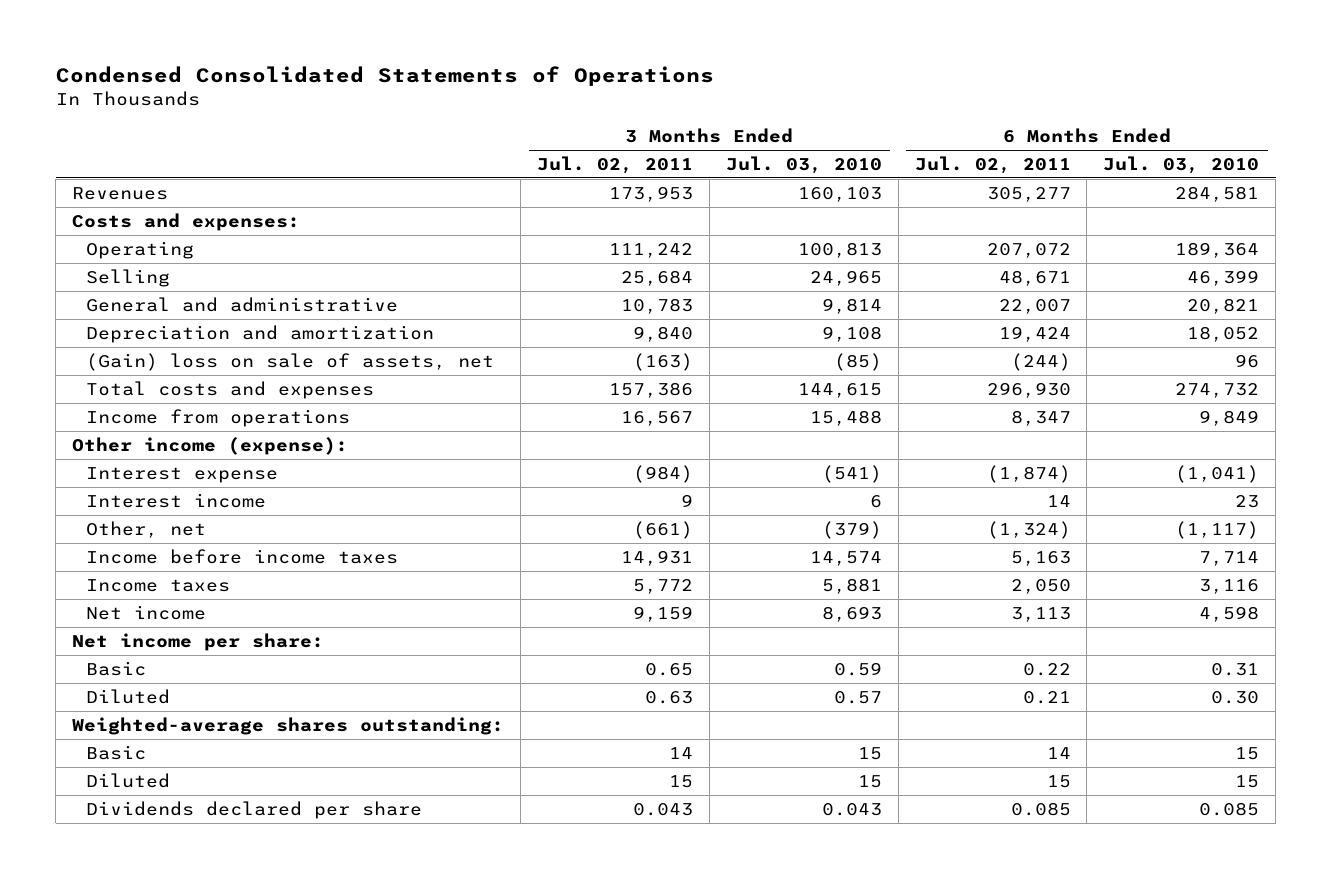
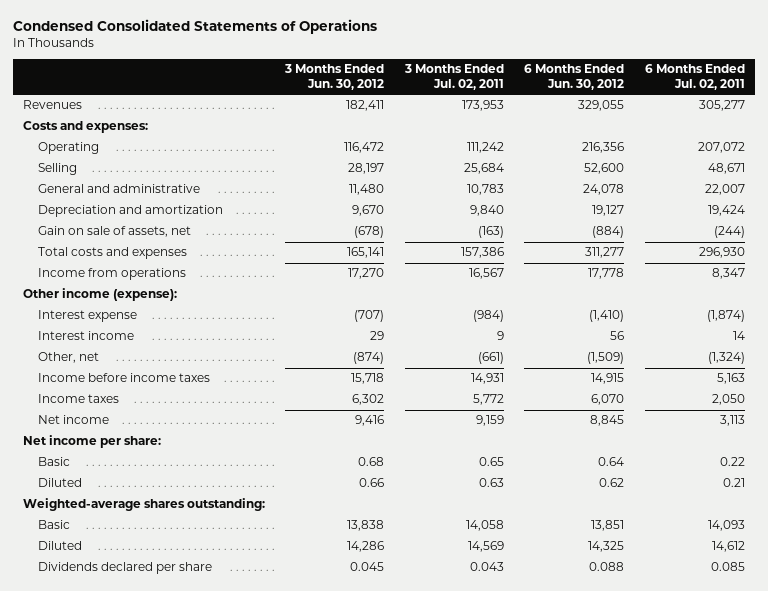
[725,155,882,174] Jul. 03, 2010 -> none
[1103,155,1260,174] Jul. 03, 2010 -> none
none -> [284,64,385,90] 3 Months Ended Jun. 30, 2012
none -> [524,64,625,90] 6 Months Ended Jun. 30, 2012
[86,352,495,371] (Gain) loss on sale of assets, net -> [37,226,191,238] Gain on sale of assets, net
[669,746,694,759] 14 -> [465,520,504,532] 14,058
[1046,746,1071,759] 14 -> [707,520,745,532] 14,093
[669,774,694,788] 15 -> [467,541,504,553] 14,569
[1046,774,1071,788] 15 -> [711,541,745,553] 14,612

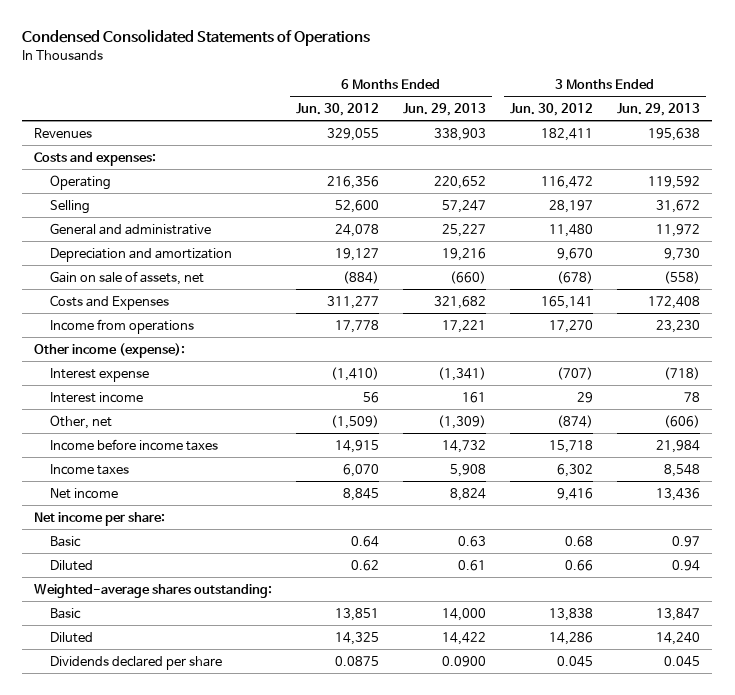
[403,64,504,90] 3 Months Ended Jul. 02, 2011 -> none
[644,64,745,90] 6 Months Ended Jul. 02, 2011 -> none
none -> [403,103,487,117] Jun. 29, 2013
none -> [617,103,701,117] Jun. 29, 2013
[37,247,187,260] Total costs and expenses -> [50,294,170,310] Costs and Expenses
[589,562,625,572] 0.088 -> [335,655,380,666] 0.0875

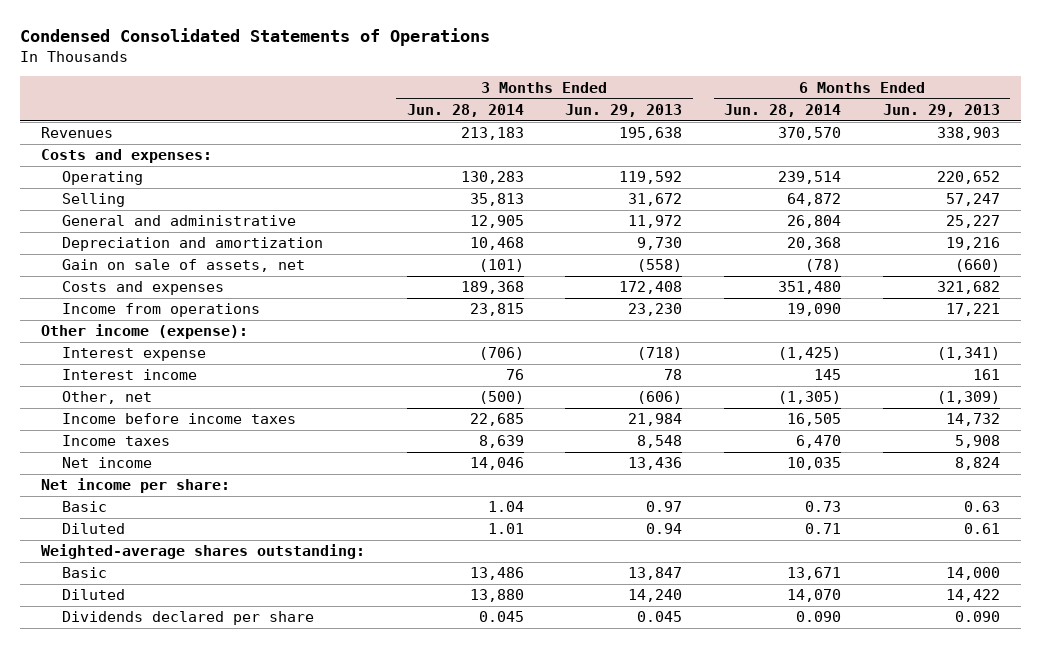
[296,103,380,117] Jun. 30, 2012 -> none
[510,103,594,117] Jun. 30, 2012 -> none
none -> [406,103,524,117] Jun. 28, 2014
none -> [724,103,842,117] Jun. 28, 2014
[50,294,170,310] Costs and Expenses -> [62,281,225,296] Costs and expenses
[442,655,487,667] 0.0900 -> [954,611,1000,623] 0.090

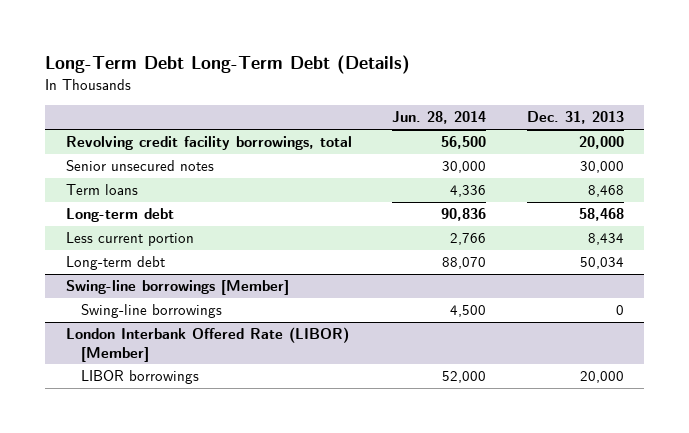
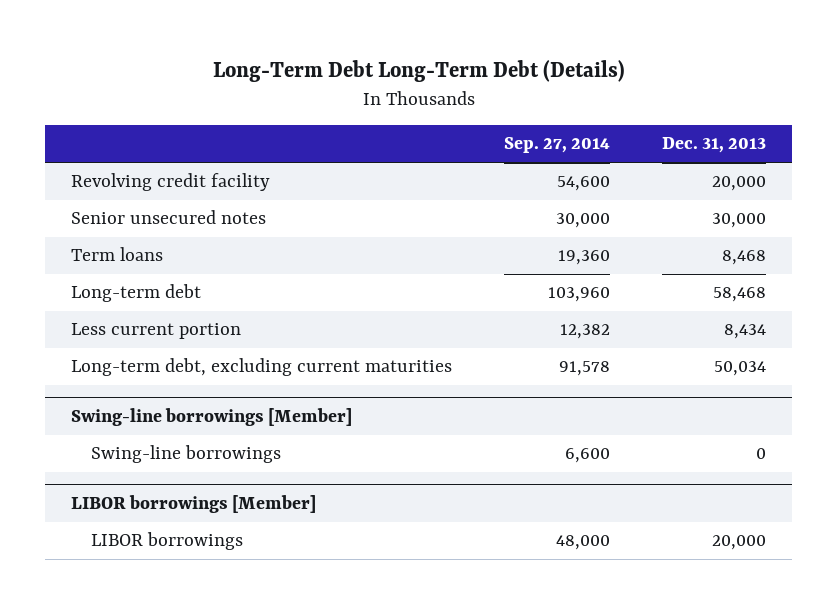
[392,111,487,125] Jun. 28, 2014 -> none
none -> [504,137,611,154] Sep. 27, 2014
[65,136,352,151] Revolving credit facility borrowings, total -> [71,173,271,192] Revolving credit facility
[65,256,165,271] Long-term debt -> [71,358,453,377] Long-term debt, excluding current maturities
[65,327,349,362] London Interbank Offered Rate (LIBOR) [Member] -> none
none -> [71,495,317,514] LIBOR borrowings [Member]

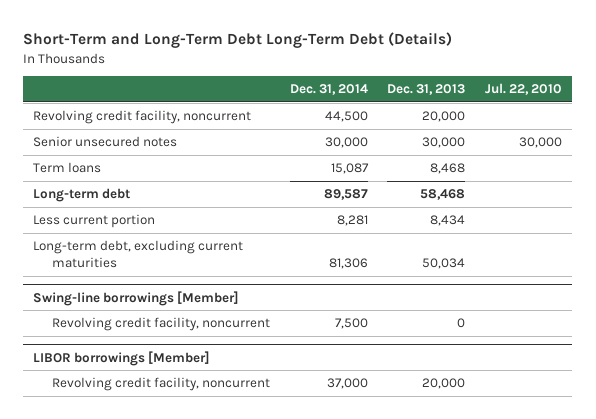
[212,59,625,82] Long-Term Debt Long-Term Debt (Details) -> [23,32,453,49] Short-Term and Long-Term Debt Long-Term Debt (Details)
[504,137,611,154] Sep. 27, 2014 -> none
none -> [289,84,368,96] Dec. 31, 2014
none -> [485,83,563,96] Jul. 22, 2010
[71,173,271,192] Revolving credit facility -> [33,110,252,125] Revolving credit facility, noncurrent
[91,445,282,464] Swing-line borrowings -> none
none -> [51,317,270,332] Revolving credit facility, noncurrent
[91,532,244,551] LIBOR borrowings -> none
none -> [51,377,270,392] Revolving credit facility, noncurrent

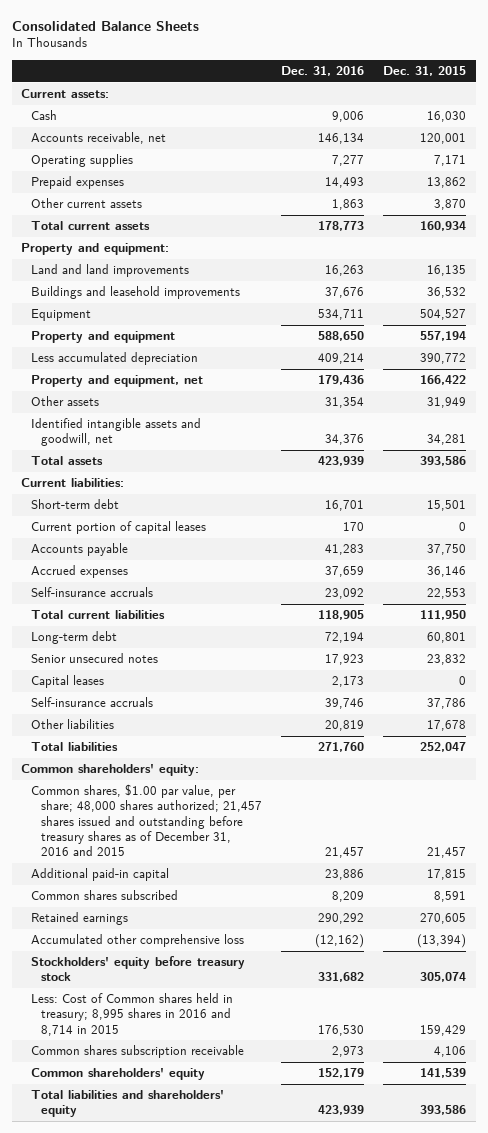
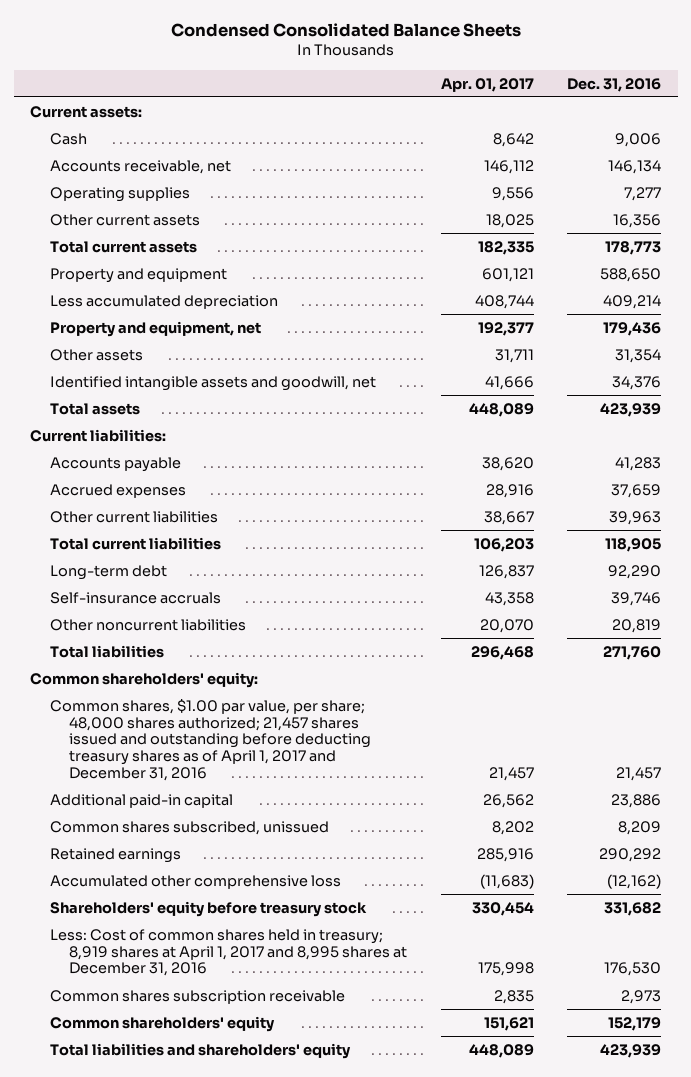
[11,20,199,31] Consolidated Balance Sheets -> [170,22,521,37] Condensed Consolidated Balance Sheets
[383,66,467,77] Dec. 31, 2015 -> none
none -> [440,77,534,92] Apr. 01, 2017
[31,176,125,190] Prepaid expenses -> none
[332,199,365,211] 1,863 -> [613,213,662,228] 16,356
[21,243,170,256] Property and equipment: -> none
[31,264,190,278] Land and land improvements -> none
[31,286,241,300] Buildings and leasehold improvements -> none
[31,309,92,322] Equipment -> none
[31,499,120,510] Short-term debt -> none
[31,521,207,535] Current portion of capital leases -> none
[31,587,154,598] Self-insurance accruals -> none
none -> [49,510,218,523] Other current liabilities
[31,653,159,664] Senior unsecured notes -> none
[31,675,105,689] Capital leases -> none
[325,632,365,644] 72,194 -> [608,564,662,579] 92,290
[31,719,115,730] Other liabilities -> [49,618,246,631] Other noncurrent liabilities
[31,784,262,856] Common shares, $1.00 par value, per share; 48,000 shares authorized; 21,457 shares issued and outstanding before treasury shares as of December 31, 2016 and 2015 -> [49,698,372,782] Common shares, $1.00 par value, per share; 48,000 shares authorized; 21,457 shares issued and outstanding before deducting treasury shares as of April 1, 2017 and December 31, 2016
[31,890,179,901] Common shares subscribed -> [49,820,329,835] Common shares subscribed, unissued
[31,956,246,982] Stockholders' equity before treasury stock -> [49,900,367,917] Shareholders' equity before treasury stock
[31,993,234,1036] Less: Cost of Common shares held in treasury; 8,995 shares in 2016 and 8,714 in 2015 -> [49,928,408,977] Less: Cost of common shares held in treasury; 8,919 shares at April 1, 2017 and 8,995 shares at December 31, 2016

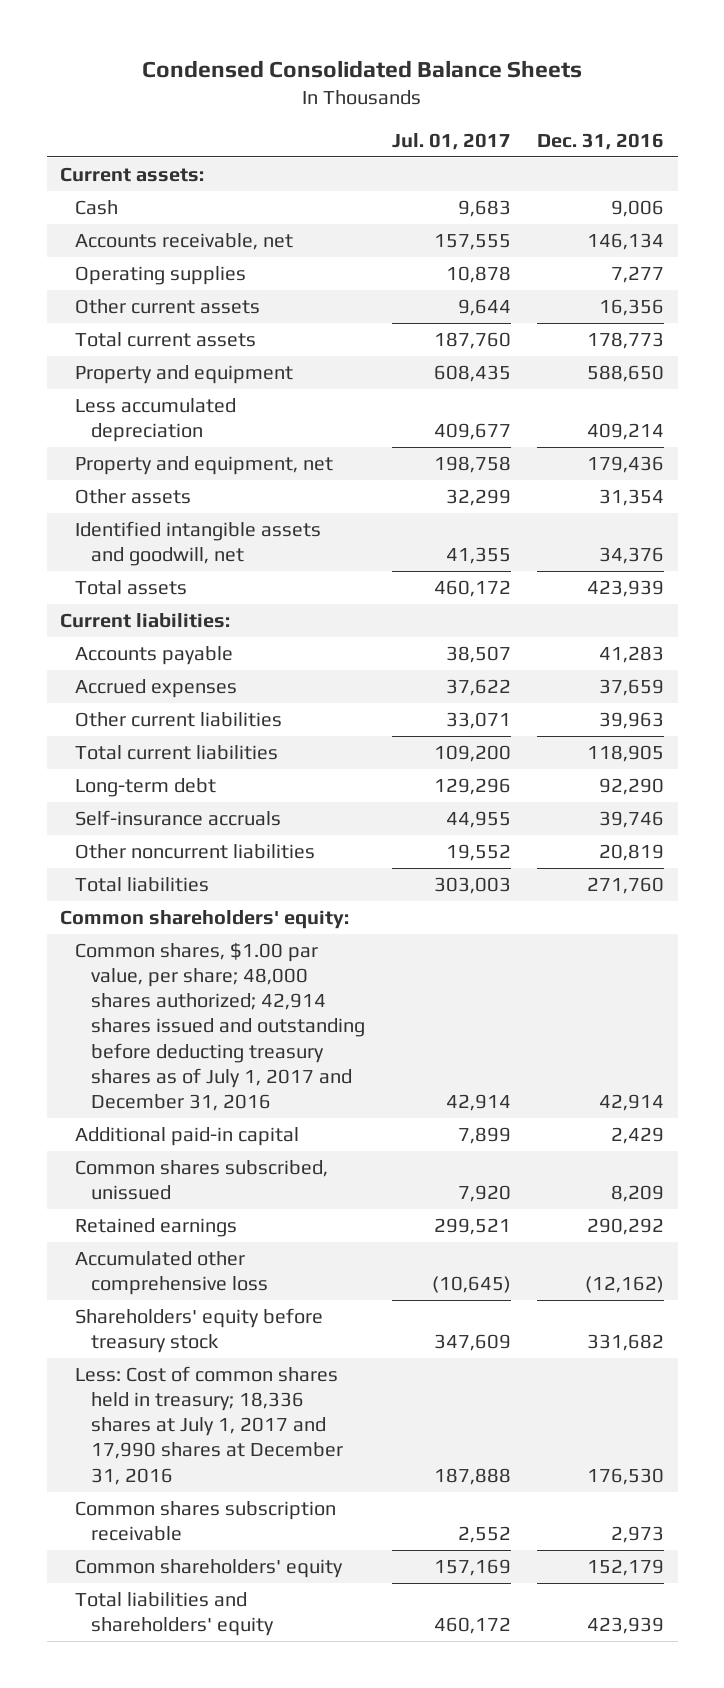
[440,77,534,92] Apr. 01, 2017 -> none
none -> [391,132,511,150] Jul. 01, 2017
[49,698,372,782] Common shares, $1.00 par value, per share; 48,000 shares authorized; 21,457 shares issued and outstanding before deducting treasury shares as of April 1, 2017 and December 31, 2016 -> [75,941,365,1112] Common shares, $1.00 par value, per share; 48,000 shares authorized; 42,914 shares issued and outstanding before deducting treasury shares as of July 1, 2017 and December 31, 2016
[616,767,662,782] 21,457 -> [599,1094,665,1112] 42,914
[611,793,662,808] 23,886 -> [611,1126,665,1144] 2,429
[49,928,408,977] Less: Cost of common shares held in treasury; 8,919 shares at April 1, 2017 and 8,995 shares at December 31, 2016 -> [75,1365,343,1485] Less: Cost of common shares held in treasury; 18,336 shares at July 1, 2017 and 17,990 shares at December 31, 2016

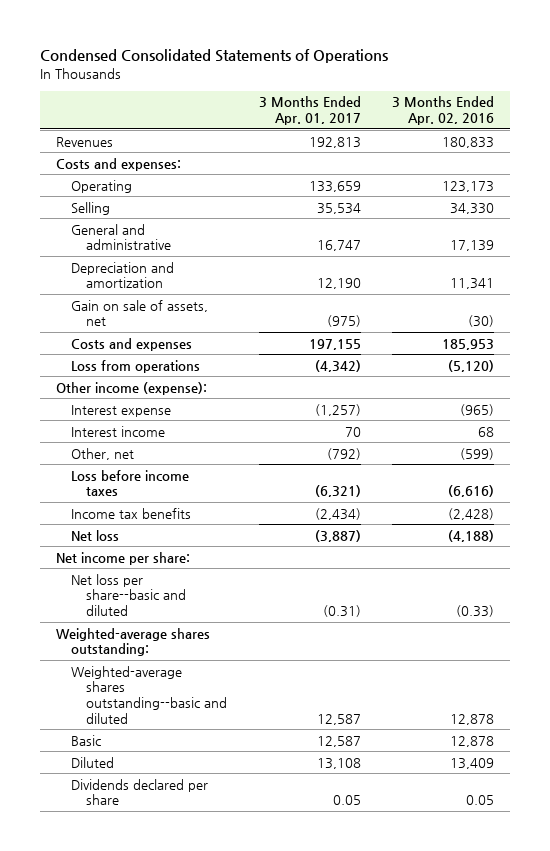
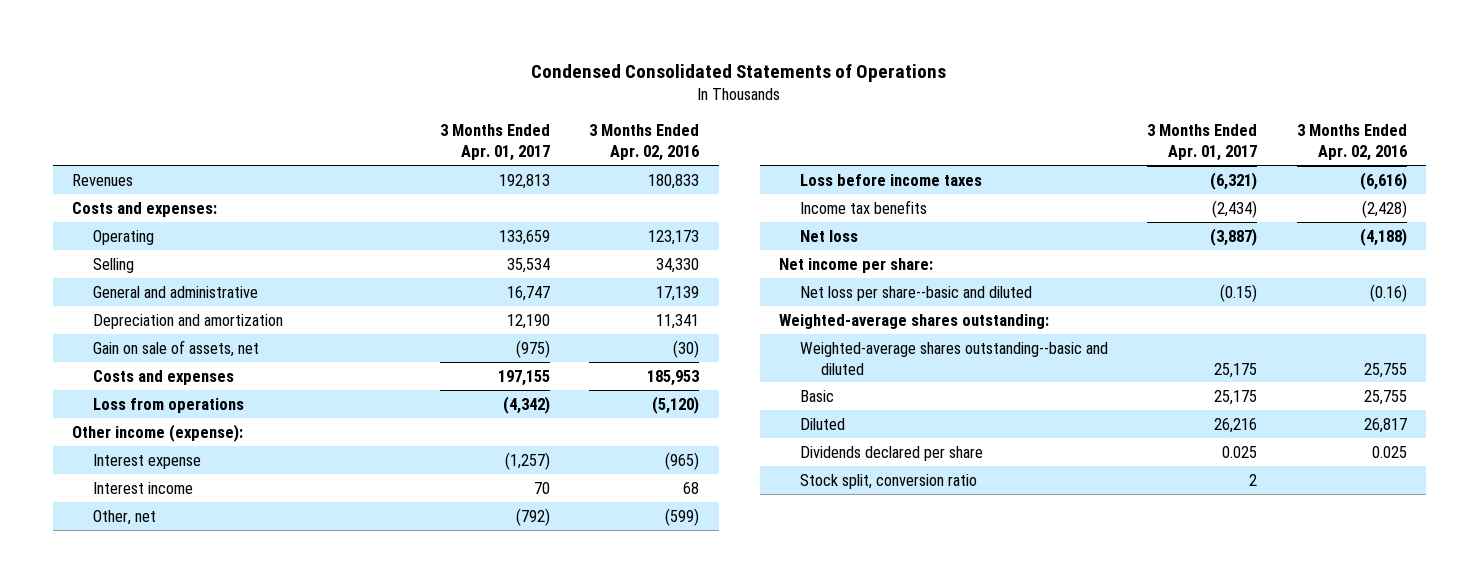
[322,605,361,618] (0.31) -> [1220,283,1258,302] (0.15)
[456,605,495,618] (0.33) -> [1369,283,1407,302] (0.16)
[316,713,361,725] 12,587 -> [1214,362,1258,378] 25,175
[450,713,495,725] 12,878 -> [1363,362,1407,378] 25,755
[316,735,361,747] 12,587 -> [1214,389,1258,405] 25,175
[450,735,495,747] 12,878 -> [1363,389,1407,405] 25,755
[316,757,361,769] 13,108 -> [1214,417,1258,433] 26,216
[450,757,495,769] 13,409 -> [1363,417,1407,433] 26,817
[332,795,361,806] 0.05 -> [1222,445,1258,458] 0.025
[466,795,495,806] 0.05 -> [1371,445,1407,458] 0.025
none -> [800,473,978,489] Stock split, conversion ratio

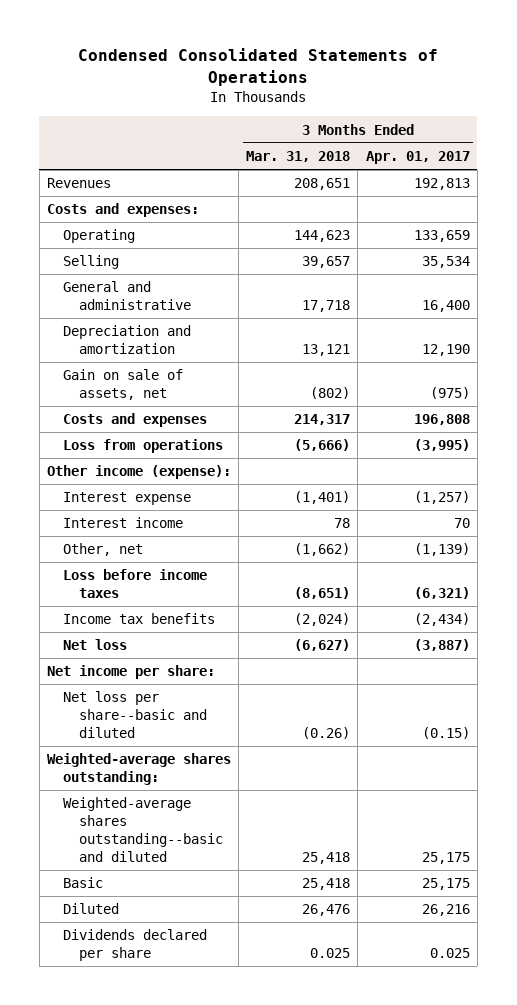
[589,124,700,162] 3 Months Ended Apr. 02, 2016 -> none
none -> [246,151,351,163] Mar. 31, 2018
[507,285,551,301] 16,747 -> [421,300,470,313] 16,400
[498,369,551,386] 197,155 -> [413,414,470,426] 196,808
[503,395,551,414] (4,342) -> [413,439,470,452] (3,995)
[516,507,551,526] (792) -> [413,543,470,557] (1,139)
[800,473,978,489] Stock split, conversion ratio -> none

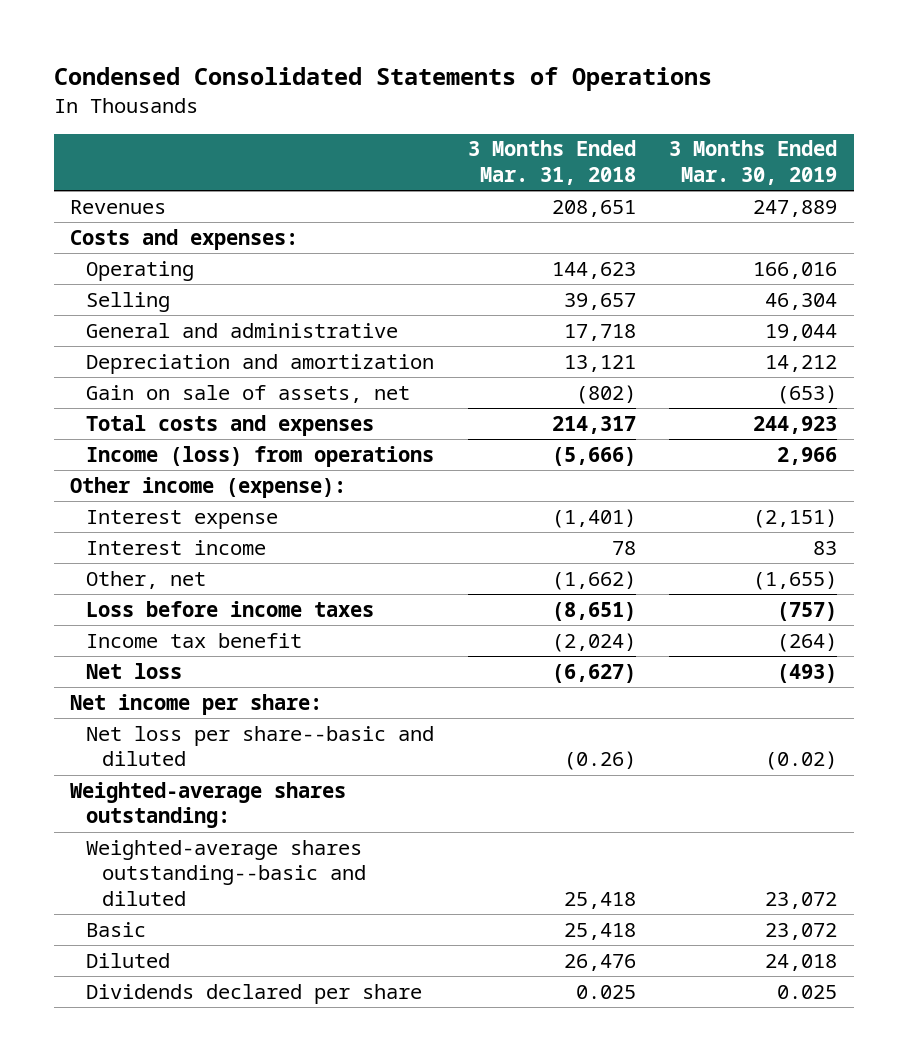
[365,151,470,165] Apr. 01, 2017 -> none
none -> [669,140,838,185] 3 Months Ended Mar. 30, 2019
[62,413,207,428] Costs and expenses -> [86,414,375,436] Total costs and expenses
[62,439,223,454] Loss from operations -> [86,445,435,467] Income (loss) from operations
[62,613,215,625] Income tax benefits -> [86,632,303,648] Income tax benefit

